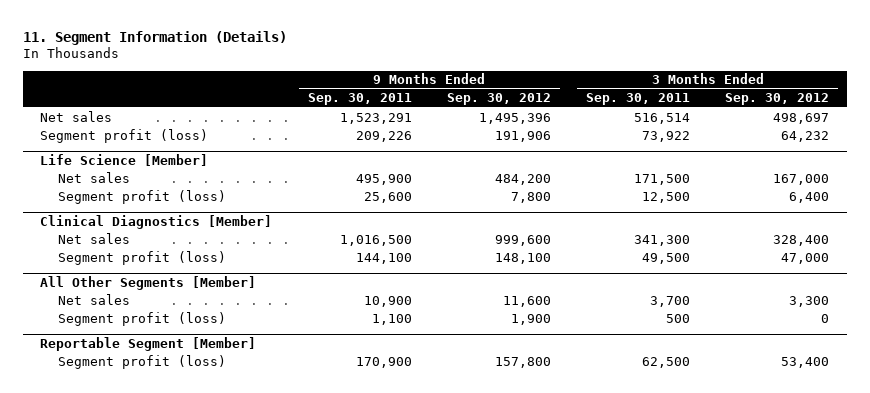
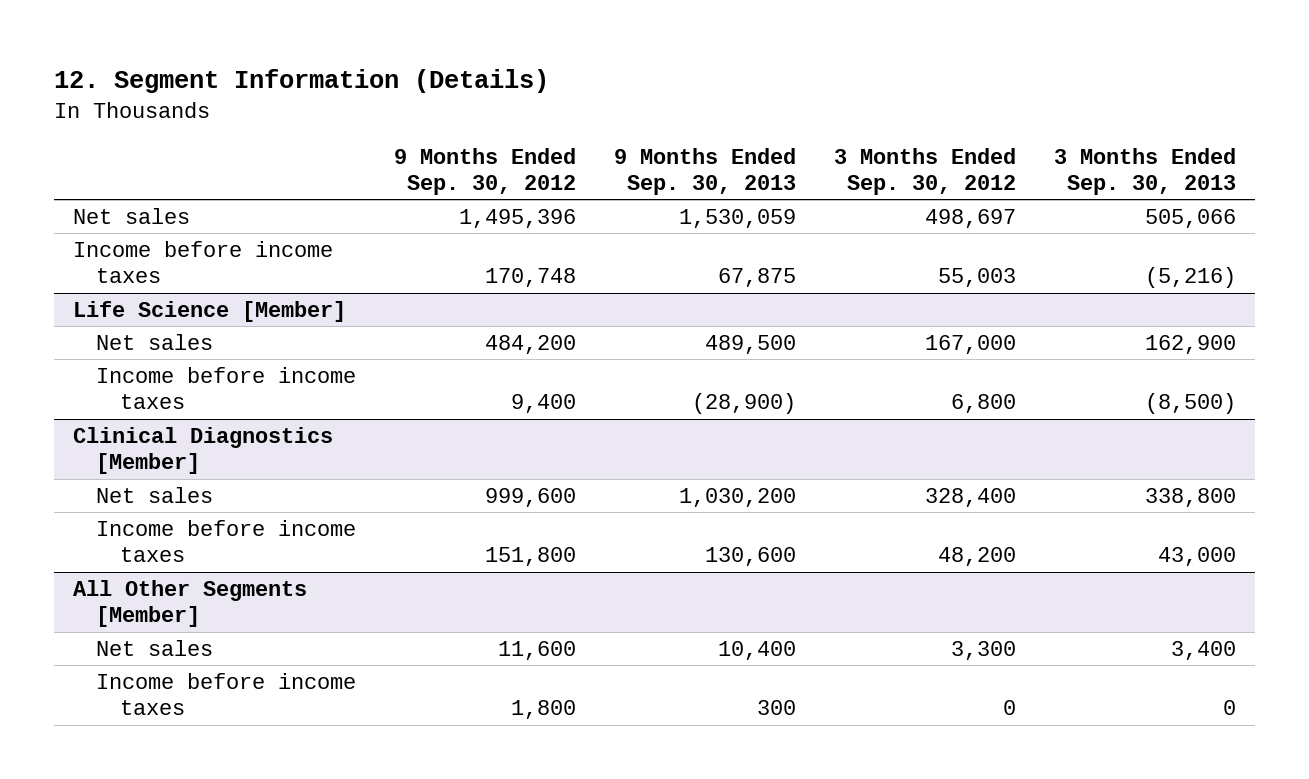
[22,30,287,45] 11. Segment Information (Details) -> [53,68,549,93] 12. Segment Information (Details)
[307,93,412,106] Sep. 30, 2011 -> none
[586,93,691,106] Sep. 30, 2011 -> none
none -> [614,147,797,195] 9 Months Ended Sep. 30, 2013
none -> [1054,147,1237,195] 3 Months Ended Sep. 30, 2013
[40,128,209,143] Segment profit (loss) -> none
none -> [72,240,333,284] Income before income taxes
[58,189,227,204] Segment profit (loss) -> none
none -> [96,366,357,410] Income before income taxes
[58,250,227,265] Segment profit (loss) -> none
none -> [96,519,357,563] Income before income taxes
[58,311,227,326] Segment profit (loss) -> none
[40,336,257,351] Reportable Segment [Member] -> none
[58,354,227,369] Segment profit (loss) -> none
none -> [96,672,357,716] Income before income taxes

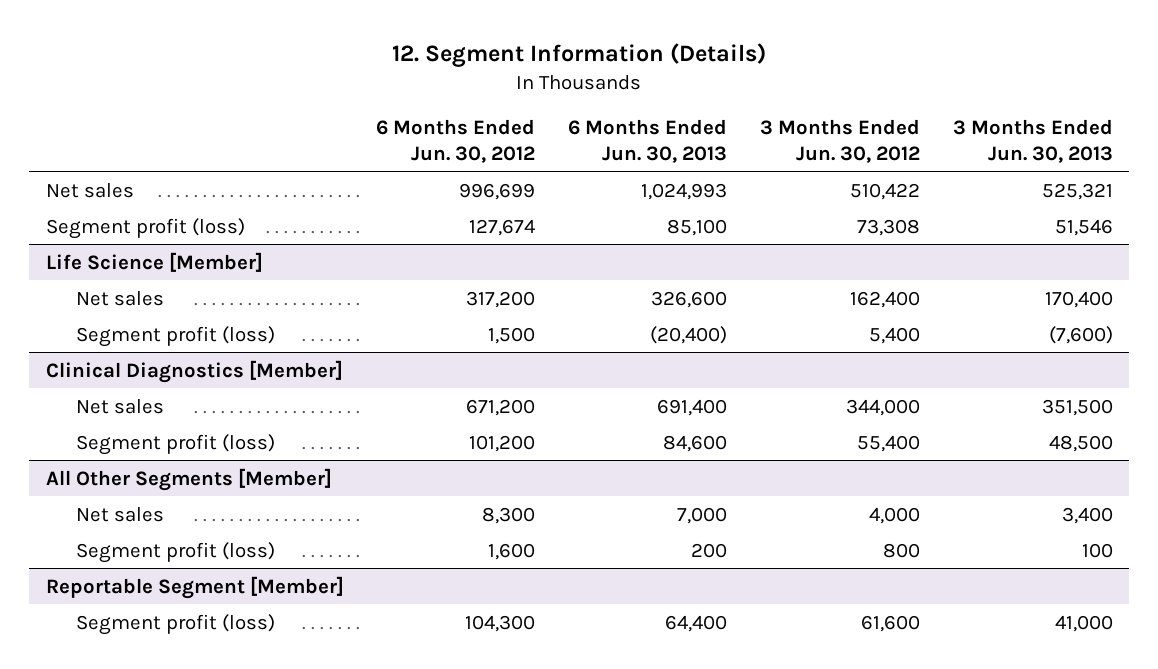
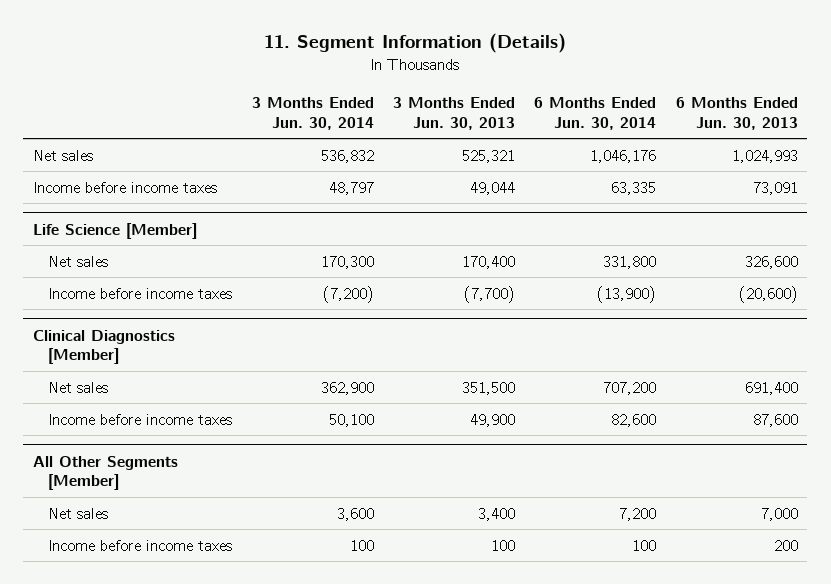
[392,42,767,67] 12. Segment Information (Details) -> [264,33,567,54] 11. Segment Information (Details)
[376,118,536,163] 6 Months Ended Jun. 30, 2012 -> none
[759,118,920,163] 3 Months Ended Jun. 30, 2012 -> none
none -> [251,97,374,130] 3 Months Ended Jun. 30, 2014
none -> [534,97,657,130] 6 Months Ended Jun. 30, 2014
[45,217,245,239] Segment profit (loss) -> none
none -> [33,181,218,193] Income before income taxes
[75,325,275,347] Segment profit (loss) -> none
none -> [48,287,233,299] Income before income taxes
[75,433,275,455] Segment profit (loss) -> none
none -> [48,413,233,425] Income before income taxes
[75,541,275,563] Segment profit (loss) -> none
[45,575,344,599] Reportable Segment [Member] -> none
[75,613,275,635] Segment profit (loss) -> none
none -> [48,539,233,551] Income before income taxes

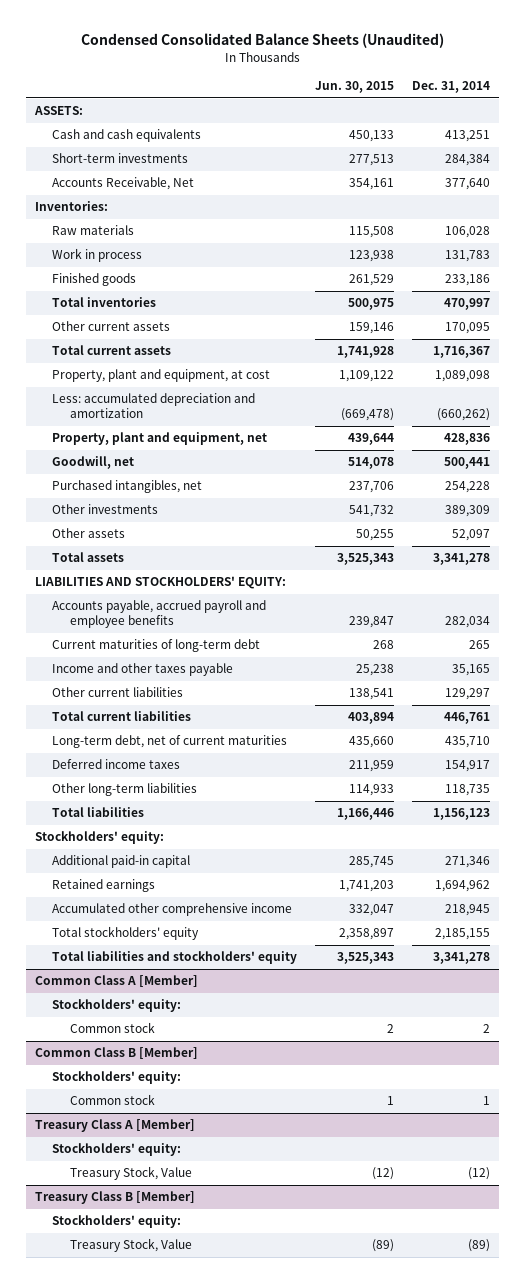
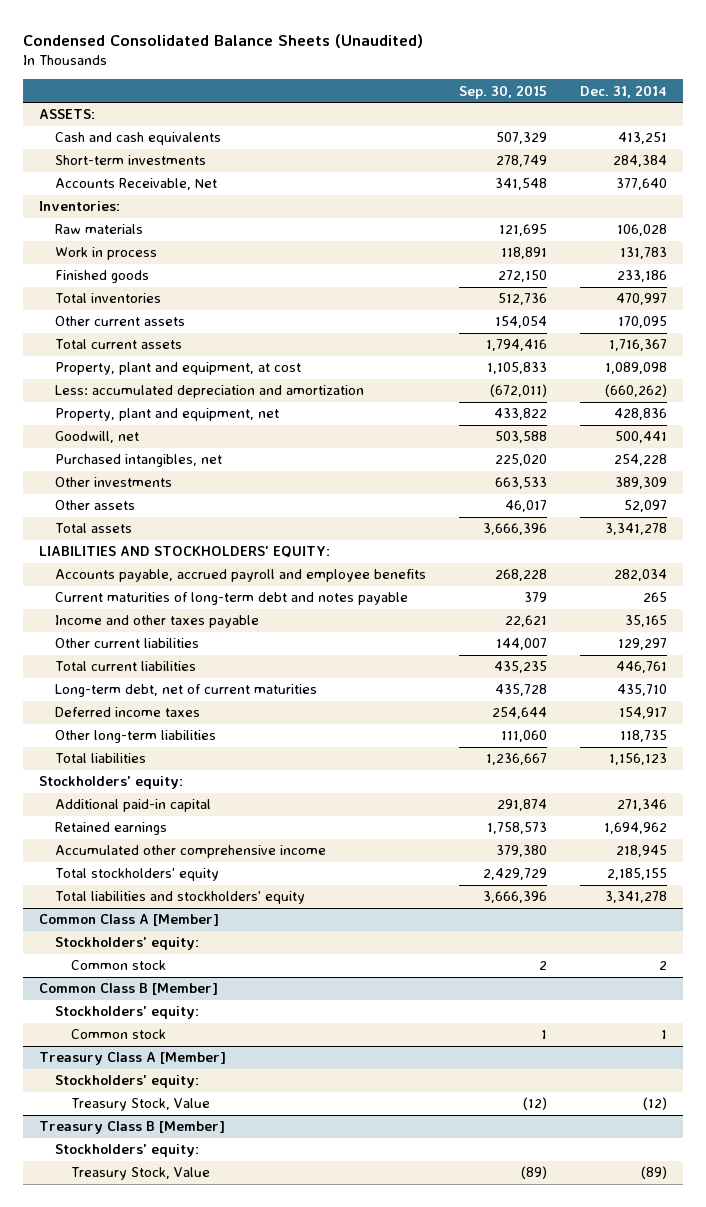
[315,81,395,94] Jun. 30, 2015 -> none
none -> [458,84,547,99] Sep. 30, 2015
[52,639,261,653] Current maturities of long-term debt -> [55,592,409,606] Current maturities of long-term debt and notes payable

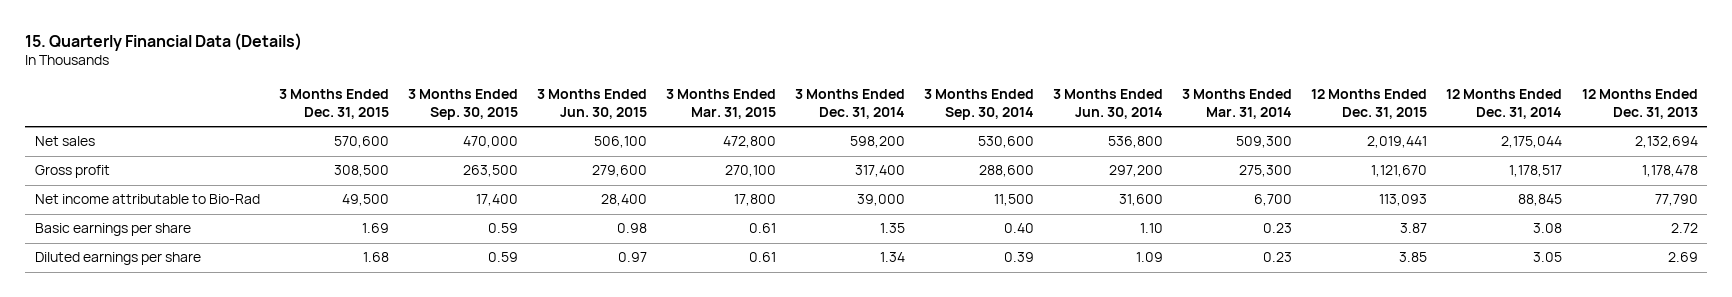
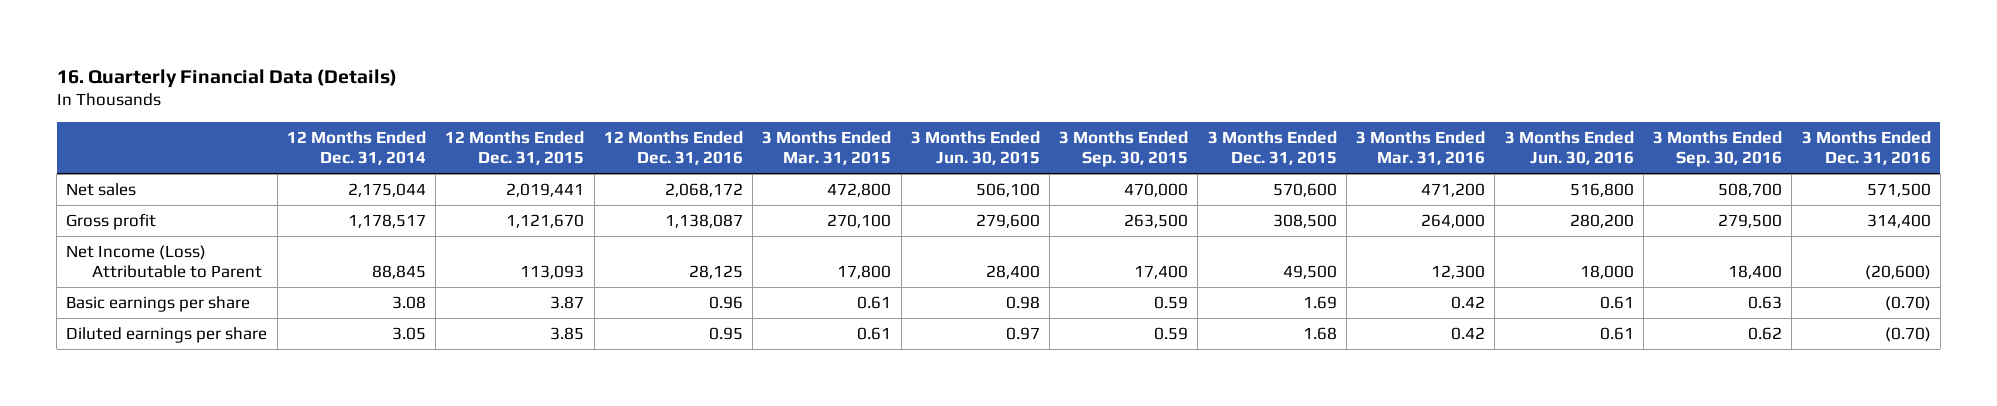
[25,32,303,51] 15. Quarterly Financial Data (Details) -> [56,68,397,88] 16. Quarterly Financial Data (Details)
[795,88,906,119] 3 Months Ended Dec. 31, 2014 -> none
[924,88,1035,120] 3 Months Ended Sep. 30, 2014 -> none
[1053,88,1164,119] 3 Months Ended Jun. 30, 2014 -> none
[1182,88,1293,119] 3 Months Ended Mar. 31, 2014 -> none
[1581,88,1698,119] 12 Months Ended Dec. 31, 2013 -> none
none -> [603,131,743,166] 12 Months Ended Dec. 31, 2016
none -> [1356,131,1486,166] 3 Months Ended Mar. 31, 2016
none -> [1504,131,1634,166] 3 Months Ended Jun. 30, 2016
none -> [1653,131,1783,168] 3 Months Ended Sep. 30, 2016
none -> [1801,131,1931,166] 3 Months Ended Dec. 31, 2016
[34,194,260,205] Net income attributable to Bio-Rad -> [66,244,263,279] Net Income (Loss) Attributable to Parent

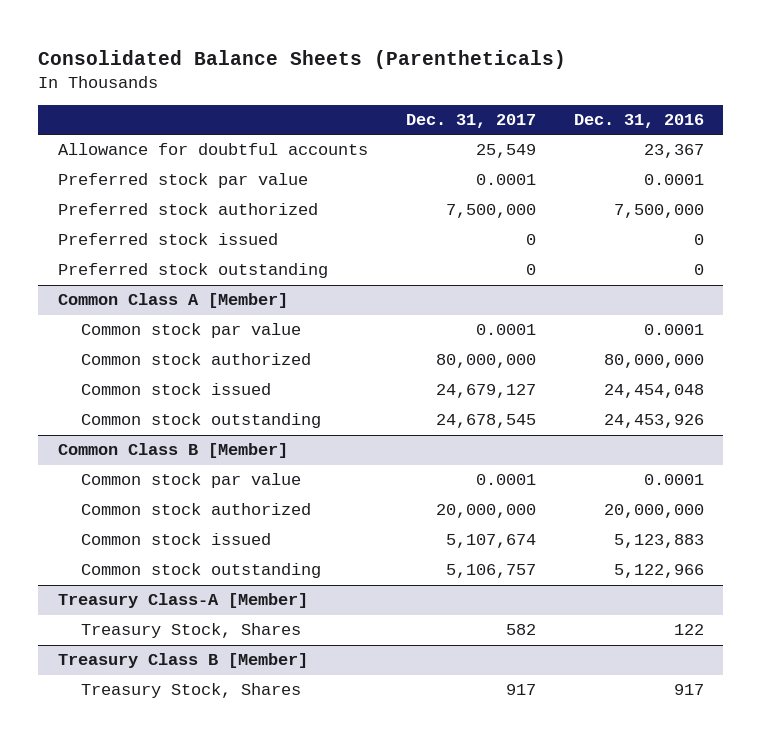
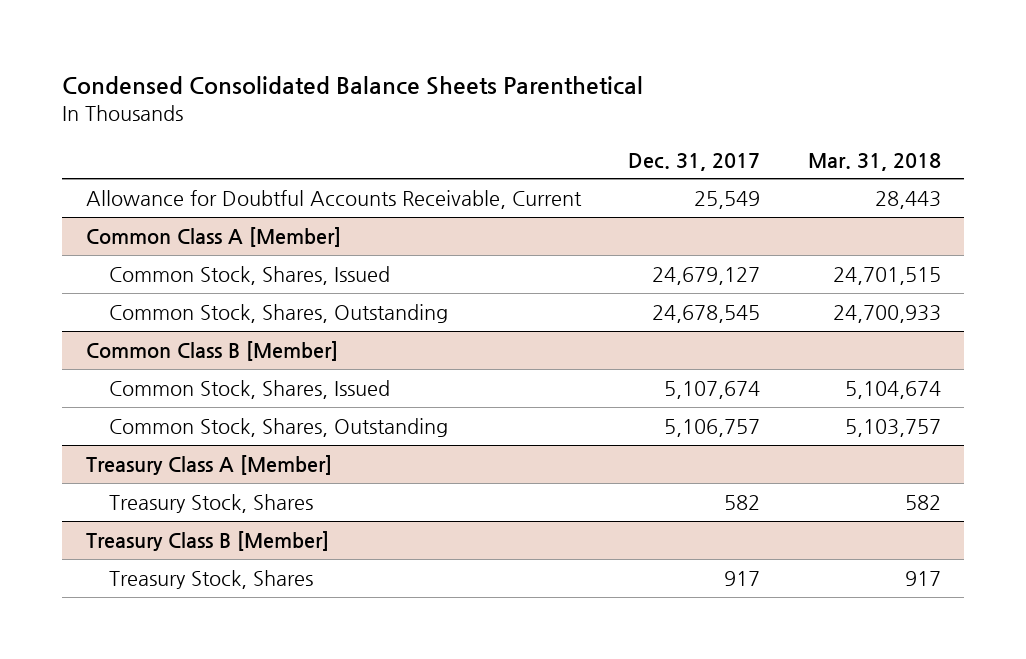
[38,49,567,69] Consolidated Balance Sheets (Parentheticals) -> [61,76,643,96] Condensed Consolidated Balance Sheets Parenthetical
[574,113,705,128] Dec. 31, 2016 -> none
none -> [807,152,941,171] Mar. 31, 2018
[57,173,308,189] Preferred stock par value -> none
[57,203,318,216] Preferred stock authorized -> none
[57,233,278,246] Preferred stock issued -> none
[57,263,328,279] Preferred stock outstanding -> none
[57,143,368,156] Allowance for doubtful accounts -> [85,189,582,209] Allowance for Doubtful Accounts Receivable, Current
[81,323,302,339] Common stock par value -> none
[81,353,312,366] Common stock authorized -> none
[81,383,272,396] Common stock issued -> [109,265,391,285] Common Stock, Shares, Issued
[81,413,322,429] Common stock outstanding -> [109,303,449,323] Common Stock, Shares, Outstanding
[81,473,302,489] Common stock par value -> none
[81,503,312,516] Common stock authorized -> none
[81,533,272,546] Common stock issued -> [109,379,391,399] Common Stock, Shares, Issued
[81,563,322,579] Common stock outstanding -> [109,417,449,437] Common Stock, Shares, Outstanding
[57,593,308,609] Treasury Class-A [Member] -> [85,454,332,475] Treasury Class A [Member]

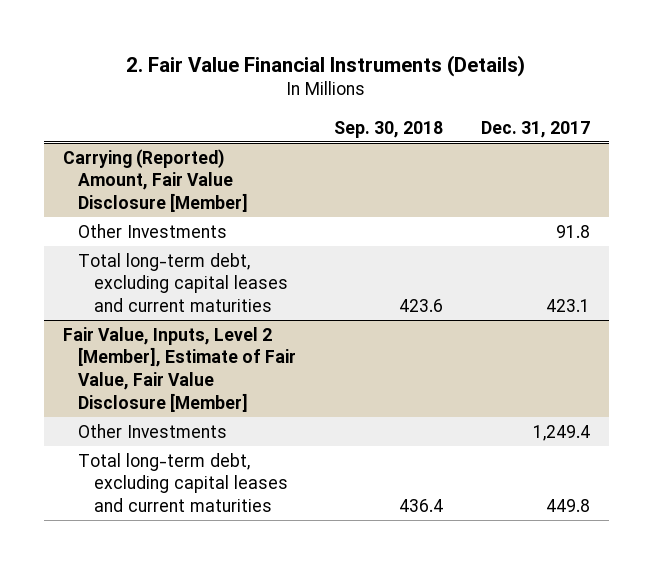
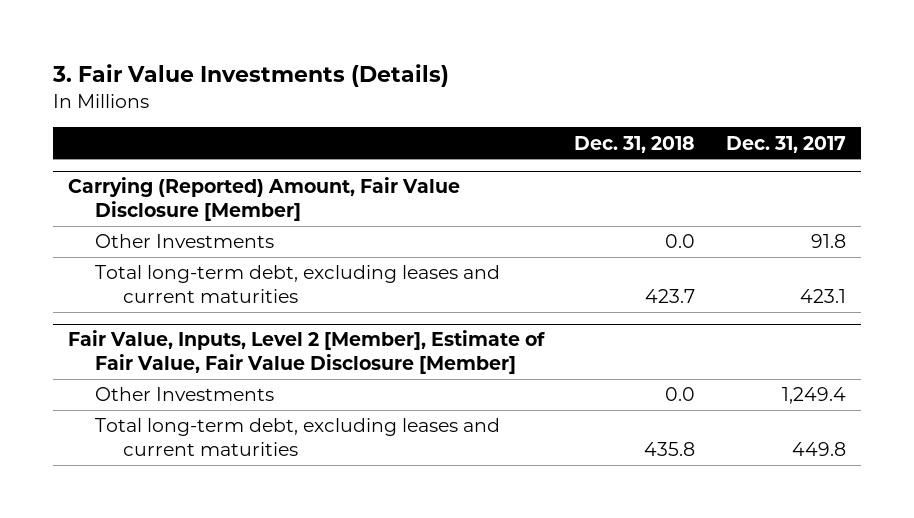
[126,54,526,77] 2. Fair Value Financial Instruments (Details) -> [51,64,449,88] 3. Fair Value Investments (Details)
[334,120,444,138] Sep. 30, 2018 -> none
none -> [574,135,696,153] Dec. 31, 2018
[78,252,288,312] Total long-term debt, excluding capital leases and current maturities -> [95,265,501,304] Total long-term debt, excluding leases and current maturities
[78,452,288,512] Total long-term debt, excluding capital leases and current maturities -> [95,418,501,457] Total long-term debt, excluding leases and current maturities

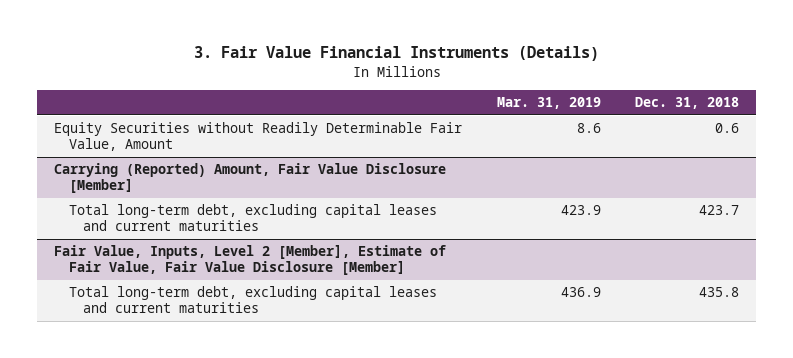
[51,64,449,88] 3. Fair Value Investments (Details) -> [193,46,599,62] 3. Fair Value Financial Instruments (Details)
[725,135,846,153] Dec. 31, 2017 -> none
none -> [496,97,601,110] Mar. 31, 2019
none -> [54,122,463,152] Equity Securities without Readily Determinable Fair Value, Amount
[95,234,275,249] Other Investments -> none
[95,265,501,304] Total long-term debt, excluding leases and current maturities -> [68,204,437,232] Total long-term debt, excluding capital leases and current maturities
[95,387,275,402] Other Investments -> none
[95,418,501,457] Total long-term debt, excluding leases and current maturities -> [68,286,437,314] Total long-term debt, excluding capital leases and current maturities

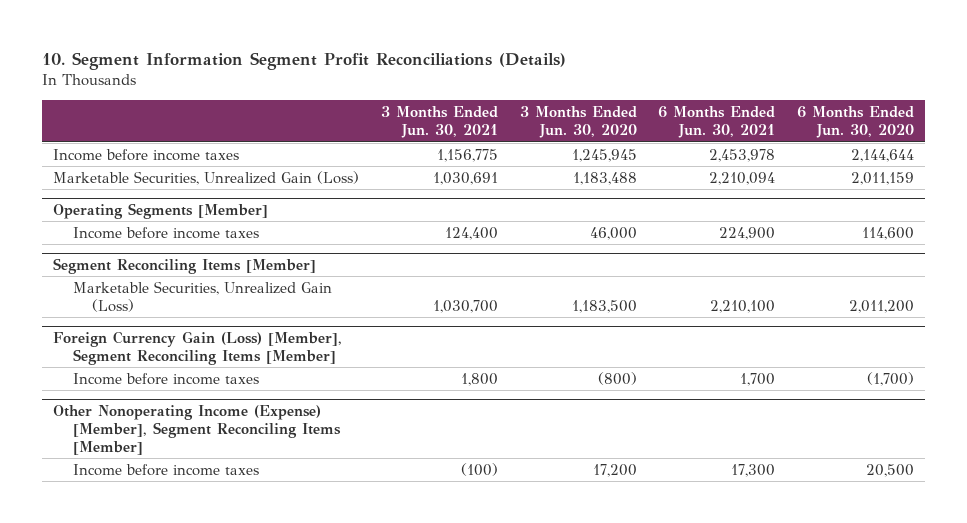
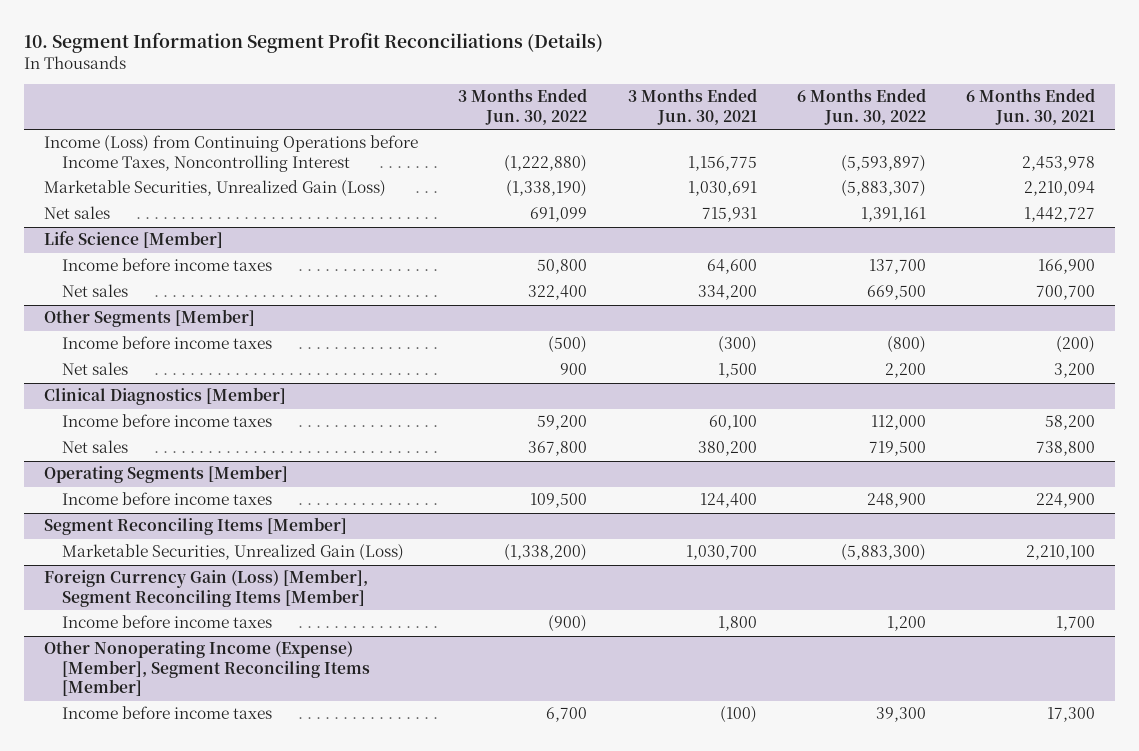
[519,105,637,139] 3 Months Ended Jun. 30, 2020 -> none
[797,105,915,139] 6 Months Ended Jun. 30, 2020 -> none
none -> [458,88,588,125] 3 Months Ended Jun. 30, 2022
none -> [796,88,926,125] 6 Months Ended Jun. 30, 2022
[53,148,240,161] Income before income taxes -> [43,135,418,172] Income (Loss) from Continuing Operations before Income Taxes, Noncontrolling Interest
none -> [43,206,110,220] Net sales
none -> [43,231,223,249] Life Science [Member]
none -> [61,258,272,272] Income before income taxes
none -> [61,284,128,298] Net sales
none -> [43,309,255,328] Other Segments [Member]
none -> [61,336,272,350] Income before income taxes
none -> [61,362,128,376] Net sales
none -> [43,387,286,406] Clinical Diagnostics [Member]
none -> [61,414,272,428] Income before income taxes
none -> [61,440,128,454] Net sales

